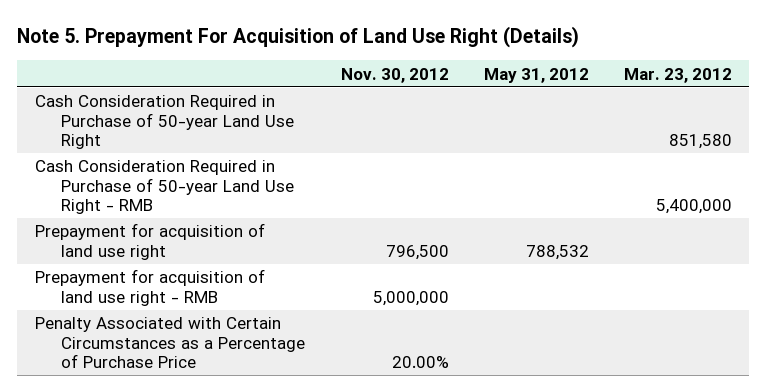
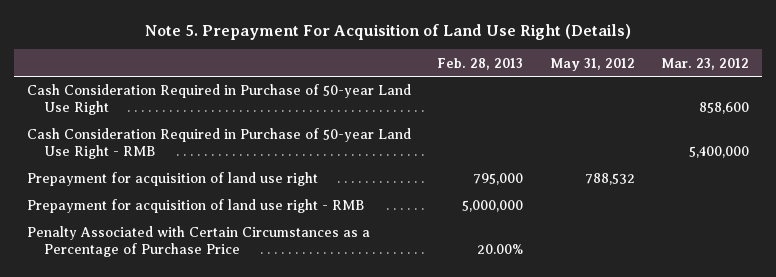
[340,67,449,83] Nov. 30, 2012 -> none
none -> [437,57,524,70] Feb. 28, 2013
[668,134,732,150] 851,580 -> [698,102,749,115] 858,600

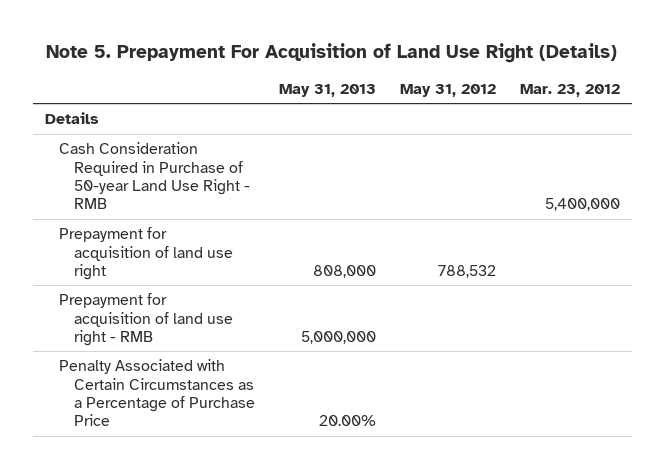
[437,57,524,70] Feb. 28, 2013 -> none
none -> [279,83,377,97] May 31, 2013
[27,84,412,116] Cash Consideration Required in Purchase of 50-year Land Use Right -> none
none -> [44,112,99,125] Details

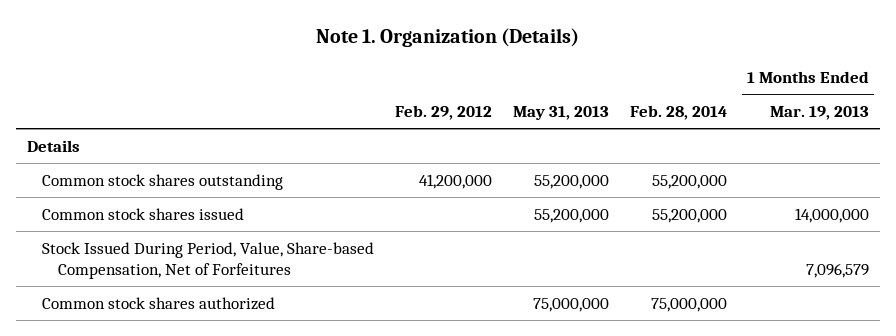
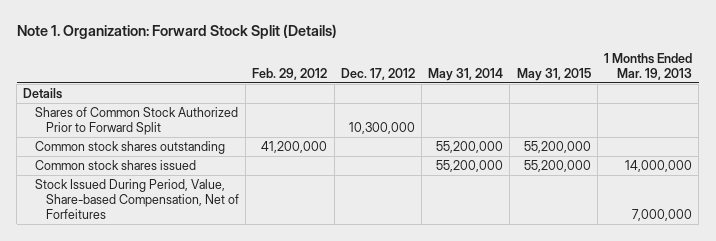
[315,27,579,47] Note 1. Organization (Details) -> [16,24,337,40] Note 1. Organization: Forward Stock Split (Details)
[512,105,609,120] May 31, 2013 -> none
[629,104,727,120] Feb. 28, 2014 -> none
none -> [340,67,415,80] Dec. 17, 2012
none -> [428,67,504,81] May 31, 2014
none -> [516,67,591,81] May 31, 2015
none -> [34,107,238,135] Shares of Common Stock Authorized Prior to Forward Split
[42,296,276,310] Common stock shares authorized -> none
[806,262,870,278] 7,096,579 -> [632,208,693,221] 7,000,000

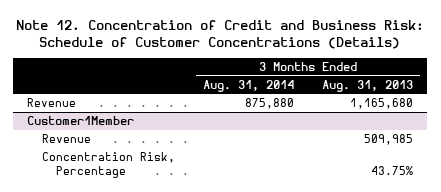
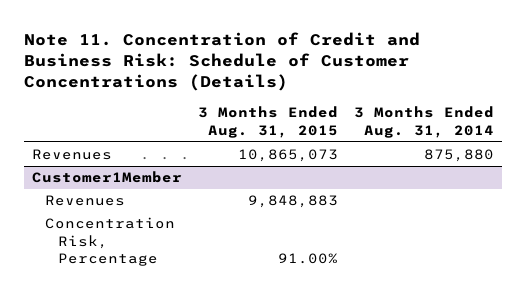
[16,20,425,50] Note 12. Concentration of Credit and Business Risk: Schedule of Customer Concentrations (Details) -> [23,31,420,92] Note 11. Concentration of Credit and Business Risk: Schedule of Customer Concentrations (Details)
[322,79,414,92] Aug. 31, 2013 -> none
none -> [197,106,338,138] 3 Months Ended Aug. 31, 2015
[27,97,77,107] Revenue -> [31,149,112,161] Revenues
[41,133,91,143] Revenue -> [44,195,125,207] Revenues

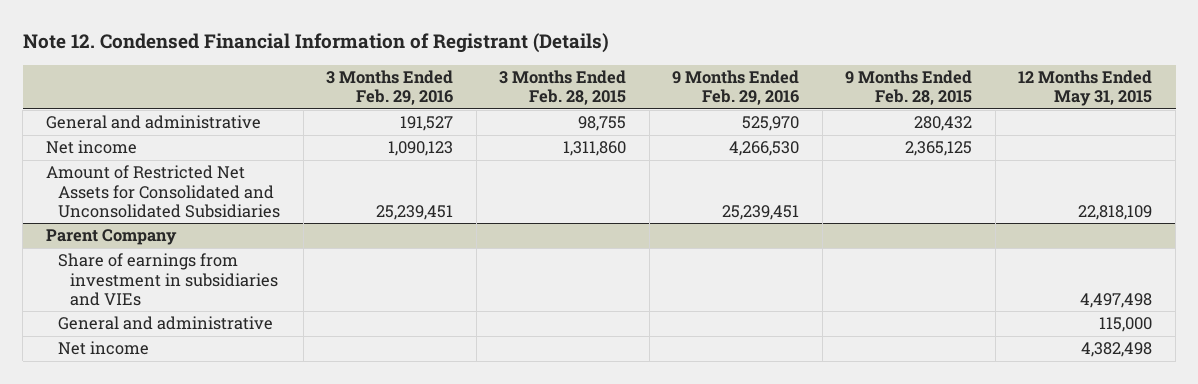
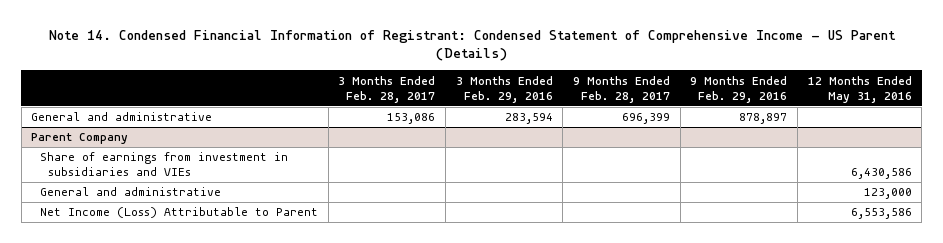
[22,33,609,54] Note 12. Condensed Financial Information of Registrant (Details) -> [48,29,896,62] Note 14. Condensed Financial Information of Registrant: Condensed Statement of Comprehensive Income - US Parent (Details)
[499,70,627,106] 3 Months Ended Feb. 28, 2015 -> none
[845,70,973,106] 9 Months Ended Feb. 28, 2015 -> none
[1018,70,1153,107] 12 Months Ended May 31, 2015 -> none
none -> [338,75,436,103] 3 Months Ended Feb. 28, 2017
none -> [572,75,670,103] 9 Months Ended Feb. 28, 2017
none -> [807,75,912,103] 12 Months Ended May 31, 2016
[45,140,137,155] Net income -> none
[45,165,280,218] Amount of Restricted Net Assets for Consolidated and Unconsolidated Subsidiaries -> none
[400,116,454,132] 191,527 -> [504,113,553,125] 283,594
[742,116,800,132] 525,970 -> [739,113,788,125] 878,897
[57,341,149,356] Net income -> [39,207,318,219] Net Income (Loss) Attributable to Parent

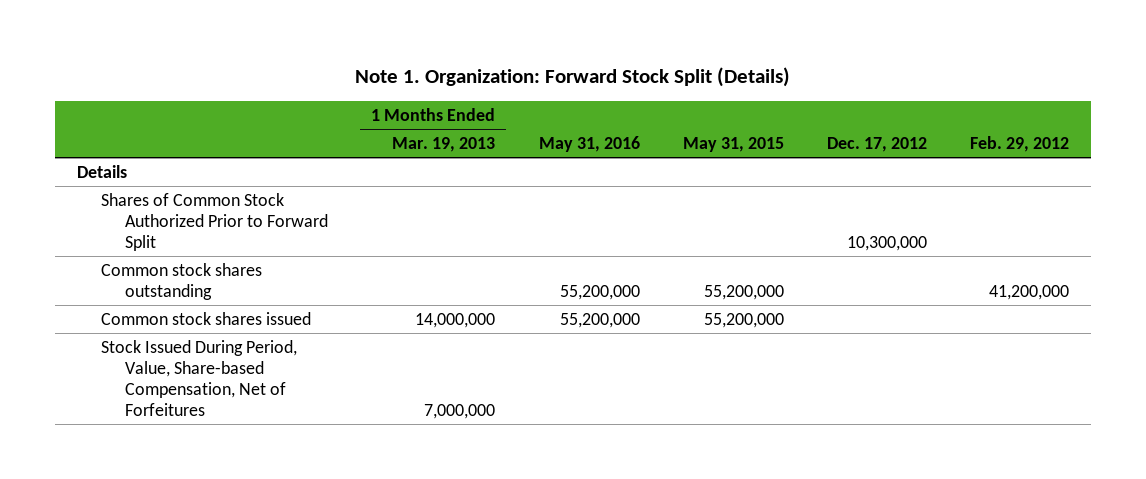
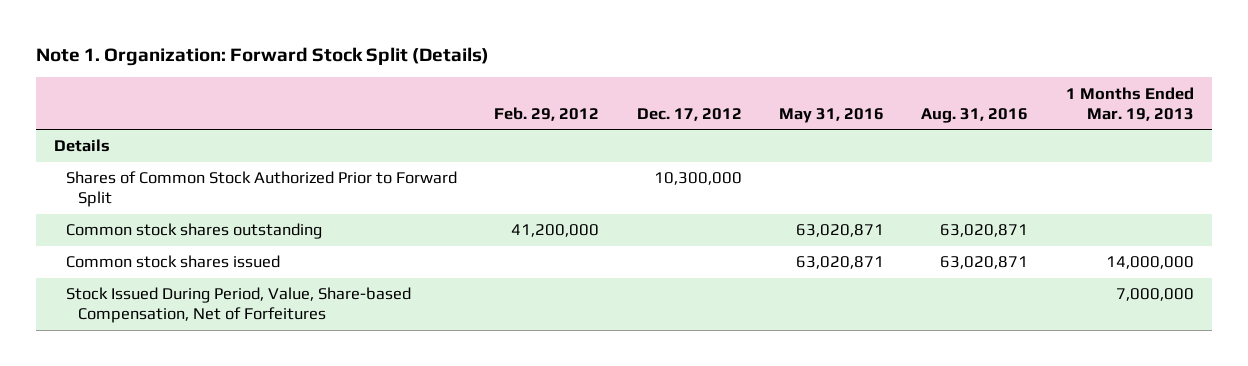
[682,136,784,152] May 31, 2015 -> none
none -> [921,107,1029,123] Aug. 31, 2016
[559,284,640,300] 55,200,000 -> [795,224,884,238] 63,020,871
[559,312,640,328] 55,200,000 -> [795,256,884,270] 63,020,871

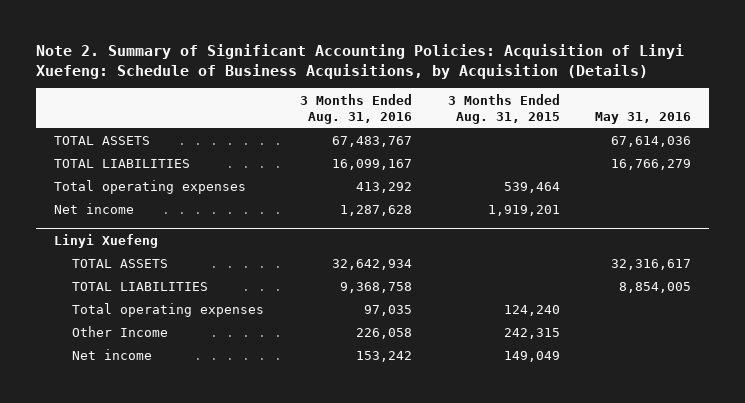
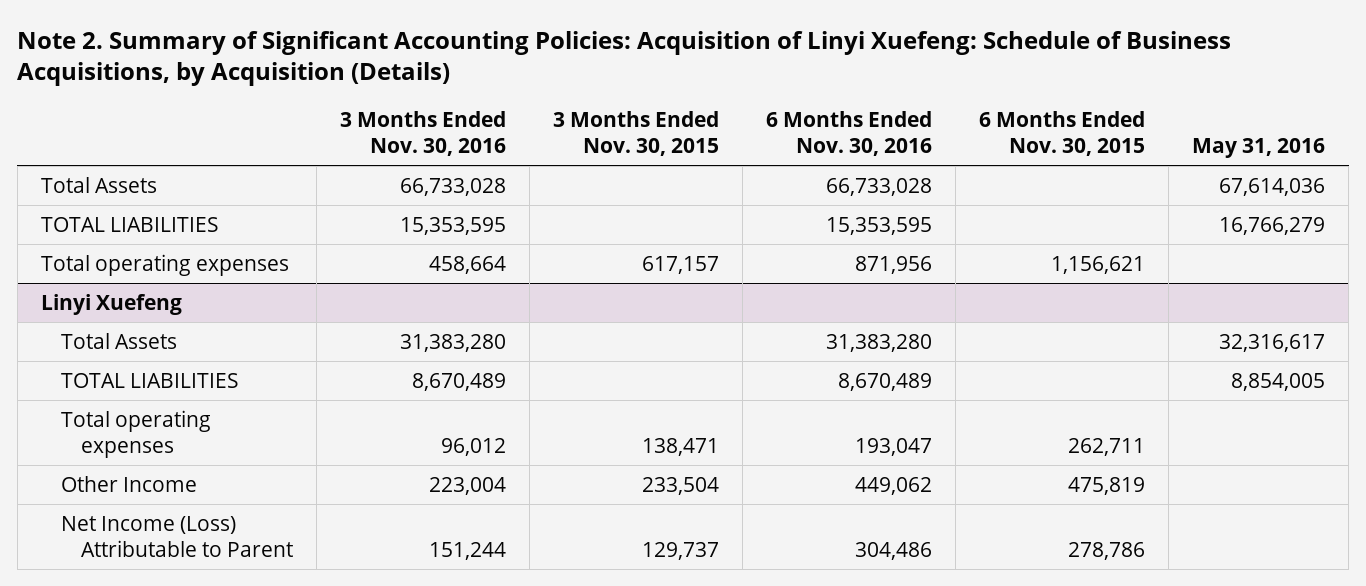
[299,93,412,124] 3 Months Ended Aug. 31, 2016 -> none
[447,93,560,124] 3 Months Ended Aug. 31, 2015 -> none
none -> [339,111,506,157] 3 Months Ended Nov. 30, 2016
none -> [552,111,719,157] 3 Months Ended Nov. 30, 2015
none -> [766,111,933,157] 6 Months Ended Nov. 30, 2016
none -> [979,111,1146,157] 6 Months Ended Nov. 30, 2015
[53,136,150,146] TOTAL ASSETS -> [40,176,157,193] Total Assets
[53,203,134,215] Net income -> none
[72,259,169,269] TOTAL ASSETS -> [60,332,177,349] Total Assets
[72,349,153,361] Net income -> [60,515,293,557] Net Income (Loss) Attributable to Parent

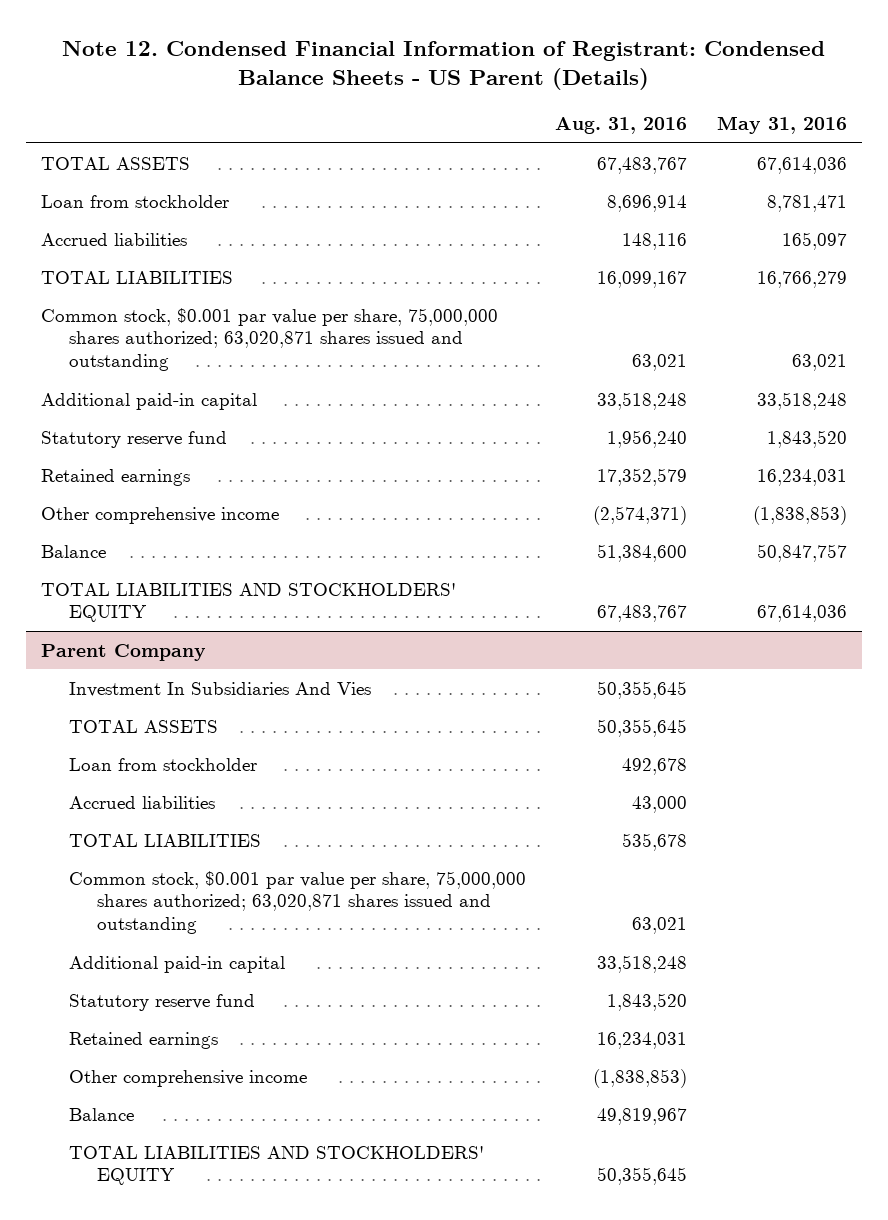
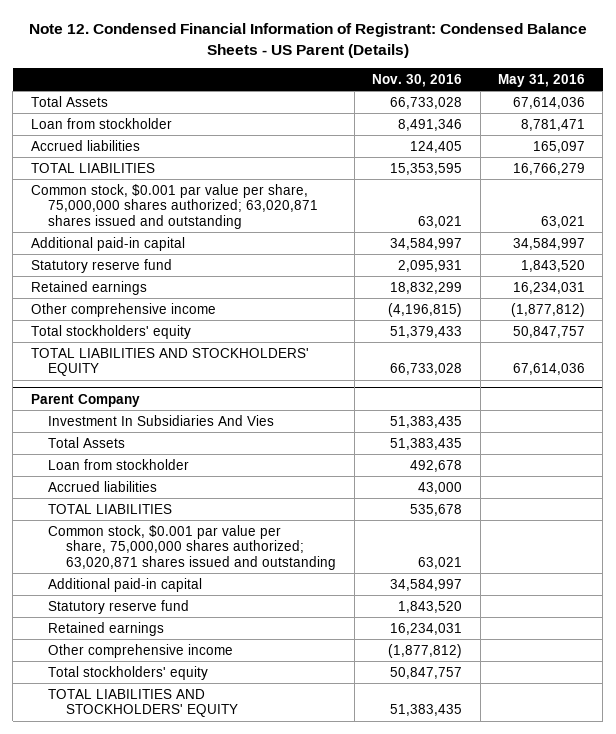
[555,117,688,135] Aug. 31, 2016 -> none
none -> [372,74,463,88] Nov. 30, 2016
[40,156,190,170] TOTAL ASSETS -> [30,95,108,107] Total Assets
[757,391,848,410] 33,518,248 -> [513,237,586,250] 34,584,997
[753,505,848,525] (1,838,853) -> [511,302,586,317] (1,877,812)
[40,544,106,558] Balance -> [30,324,191,339] Total stockholders' equity
[68,719,218,733] TOTAL ASSETS -> [48,436,126,448] Total Assets
[68,1107,134,1121] Balance -> [48,665,209,680] Total stockholders' equity

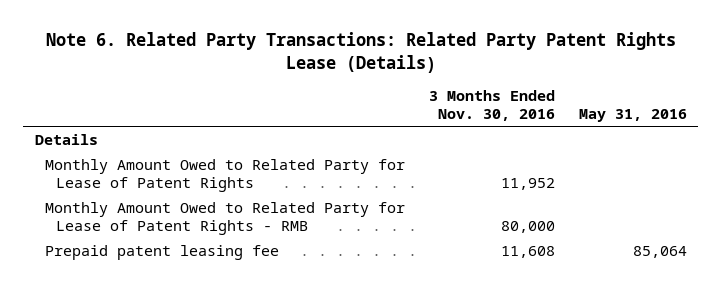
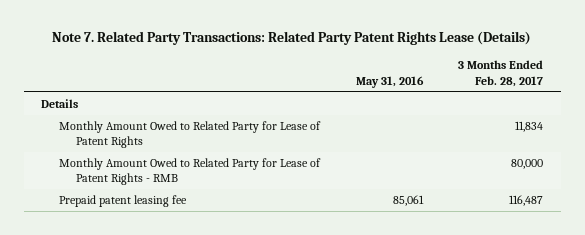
[45,31,676,73] Note 6. Related Party Transactions: Related Party Patent Rights Lease (Details) -> [52,31,532,46] Note 7. Related Party Transactions: Related Party Patent Rights Lease (Details)
[428,90,555,122] 3 Months Ended Nov. 30, 2016 -> none
none -> [458,60,544,87] 3 Months Ended Feb. 28, 2017
[632,245,687,258] 85,064 -> [392,195,424,207] 85,061

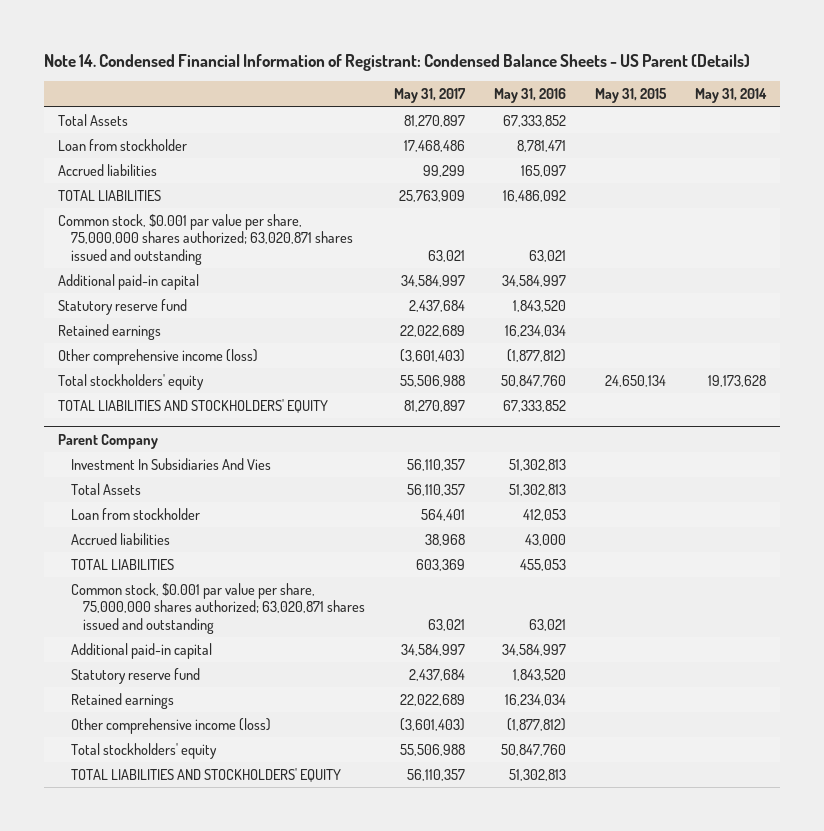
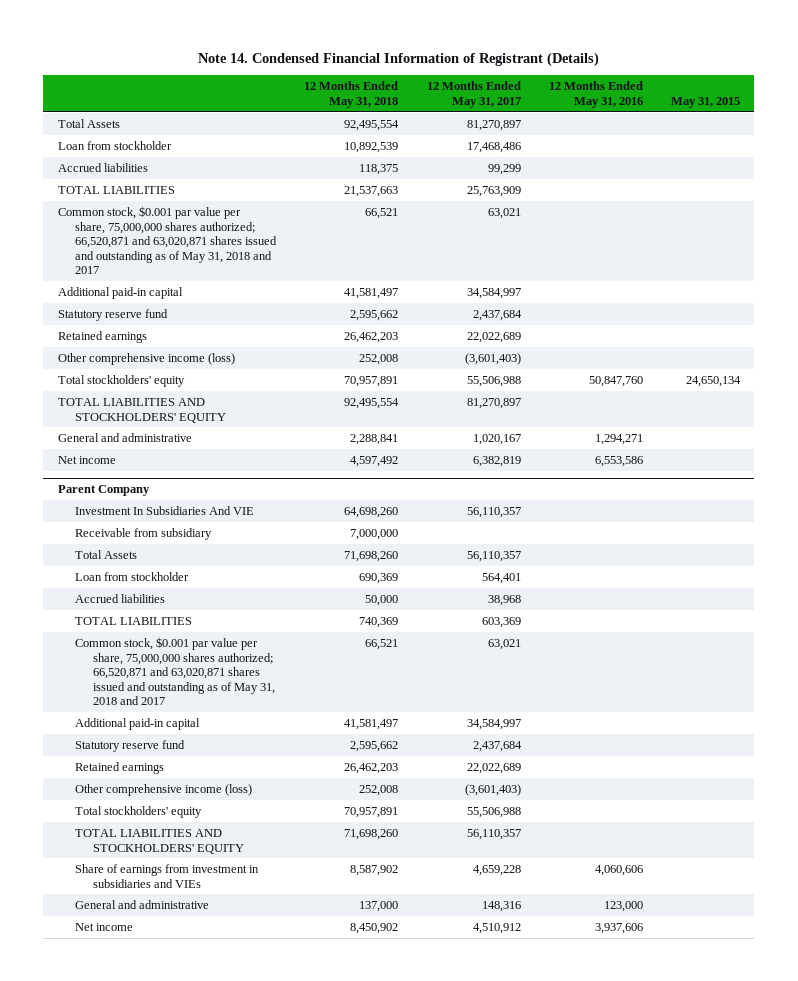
[43,53,750,71] Note 14. Condensed Financial Information of Registrant: Condensed Balance Sheets - US Parent (Details) -> [197,51,599,67] Note 14. Condensed Financial Information of Registrant (Details)
[394,88,467,104] May 31, 2017 -> none
[493,88,566,104] May 31, 2016 -> none
[694,88,767,104] May 31, 2014 -> none
none -> [304,81,399,108] 12 Months Ended May 31, 2018
none -> [426,81,521,108] 12 Months Ended May 31, 2017
none -> [548,81,643,108] 12 Months Ended May 31, 2016
[58,214,353,265] Common stock, $0.001 par value per share, 75,000,000 shares authorized; 63,020,871 shares issued and outstanding -> [57,205,278,275] Common stock, $0.001 par value per share, 75,000,000 shares authorized; 66,520,871 and 63,020,871 shares issued and outstanding as of May 31, 2018 and 2017
none -> [57,432,192,442] General and administrative
none -> [57,455,116,464] Net income
[70,458,271,471] Investment In Subsidiaries And Vies -> [75,505,255,515] Investment In Subsidiaries And VIE
none -> [75,527,213,540] Receivable from subsidiary
[70,583,366,634] Common stock, $0.001 par value per share, 75,000,000 shares authorized; 63,020,871 shares issued and outstanding -> [75,636,276,706] Common stock, $0.001 par value per share, 75,000,000 shares authorized; 66,520,871 and 63,020,871 shares issued and outstanding as of May 31, 2018 and 2017
none -> [75,863,260,888] Share of earnings from investment in subsidiaries and VIEs
none -> [75,899,210,909] General and administrative
none -> [75,922,134,931] Net income

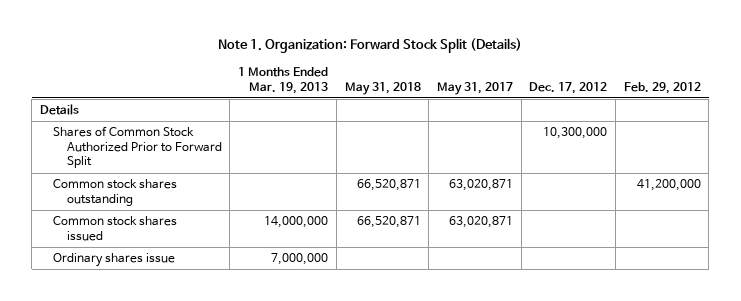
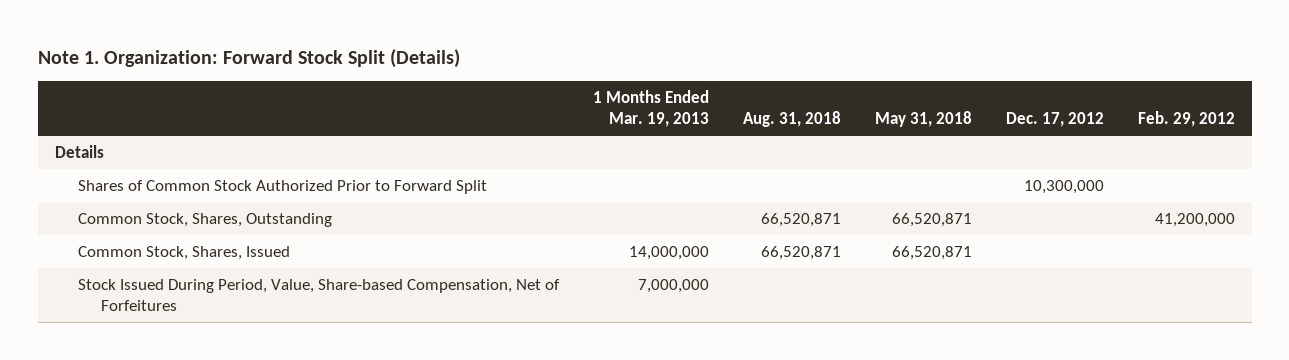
[436,81,513,95] May 31, 2017 -> none
none -> [742,111,841,128] Aug. 31, 2018
[53,179,178,206] Common stock shares outstanding -> [78,213,333,228] Common Stock, Shares, Outstanding
[53,216,178,241] Common stock shares issued -> [78,246,291,261] Common Stock, Shares, Issued
[53,253,176,268] Ordinary shares issue -> [78,279,561,311] Stock Issued During Period, Value, Share-based Compensation, Net of Forfeitures

